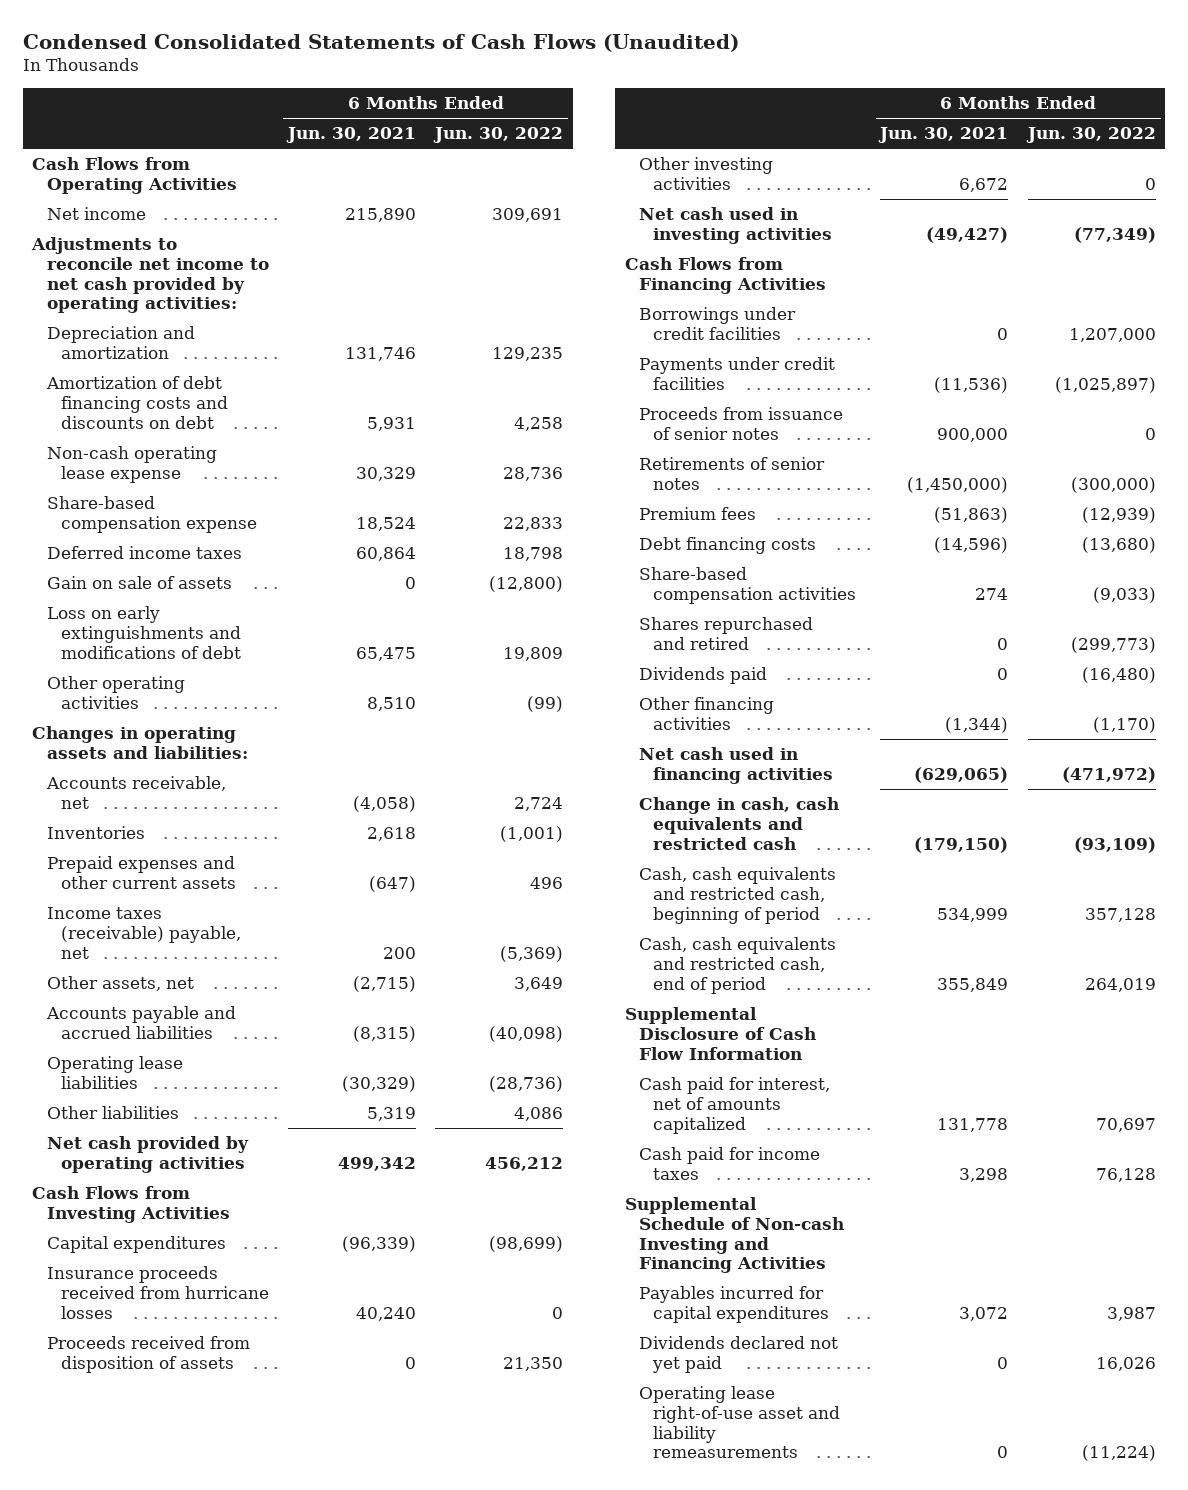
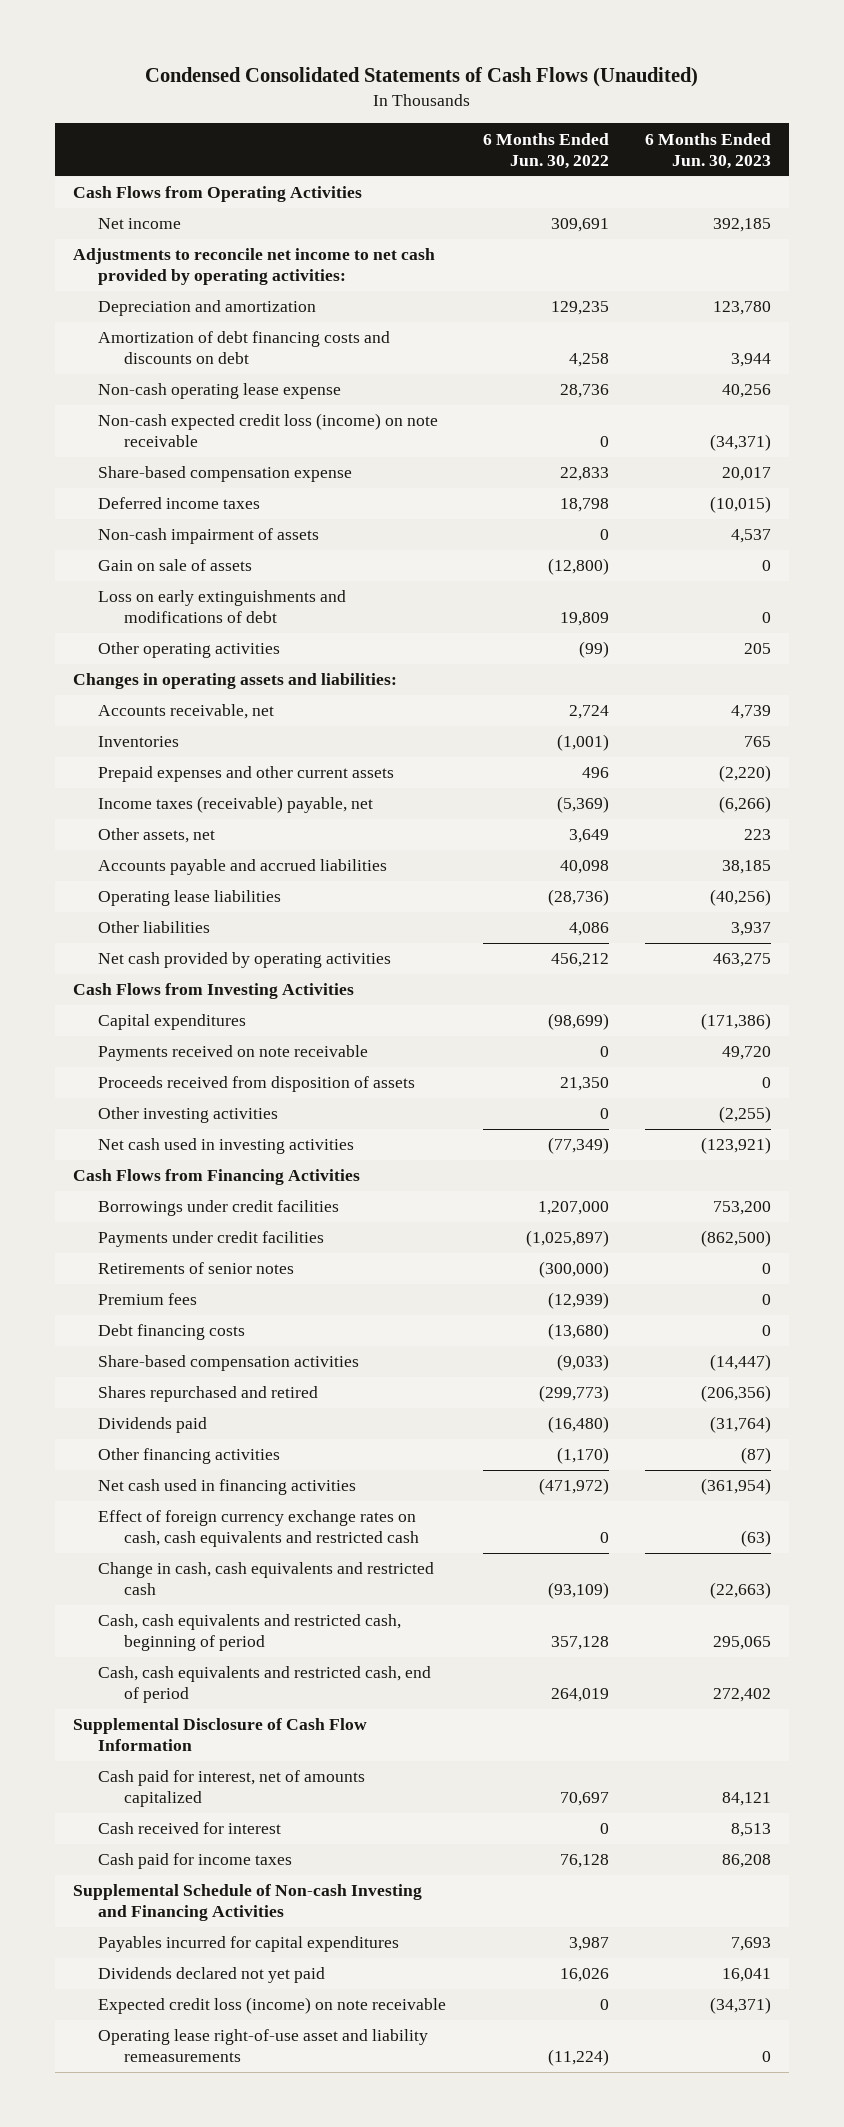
[286,127,417,144] Jun. 30, 2021 -> none
none -> [644,132,771,169] 6 Months Ended Jun. 30, 2023
none -> [98,413,439,448] Non-cash expected credit loss (income) on note receivable
none -> [98,528,320,545] Non-cash impairment of assets
[489,1025,564,1042] (40,098) -> [559,860,609,875] 40,098
[46,1266,269,1319] Insurance proceeds received from hurricane losses -> none
none -> [98,1045,369,1062] Payments received on note receivable
[638,407,843,440] Proceeds from issuance of senior notes -> none
none -> [98,1510,420,1548] Effect of foreign currency exchange rates on cash, cash equivalents and restricted cash
none -> [98,1822,282,1835] Cash received for interest
none -> [98,1997,447,2015] Expected credit loss (income) on note receivable

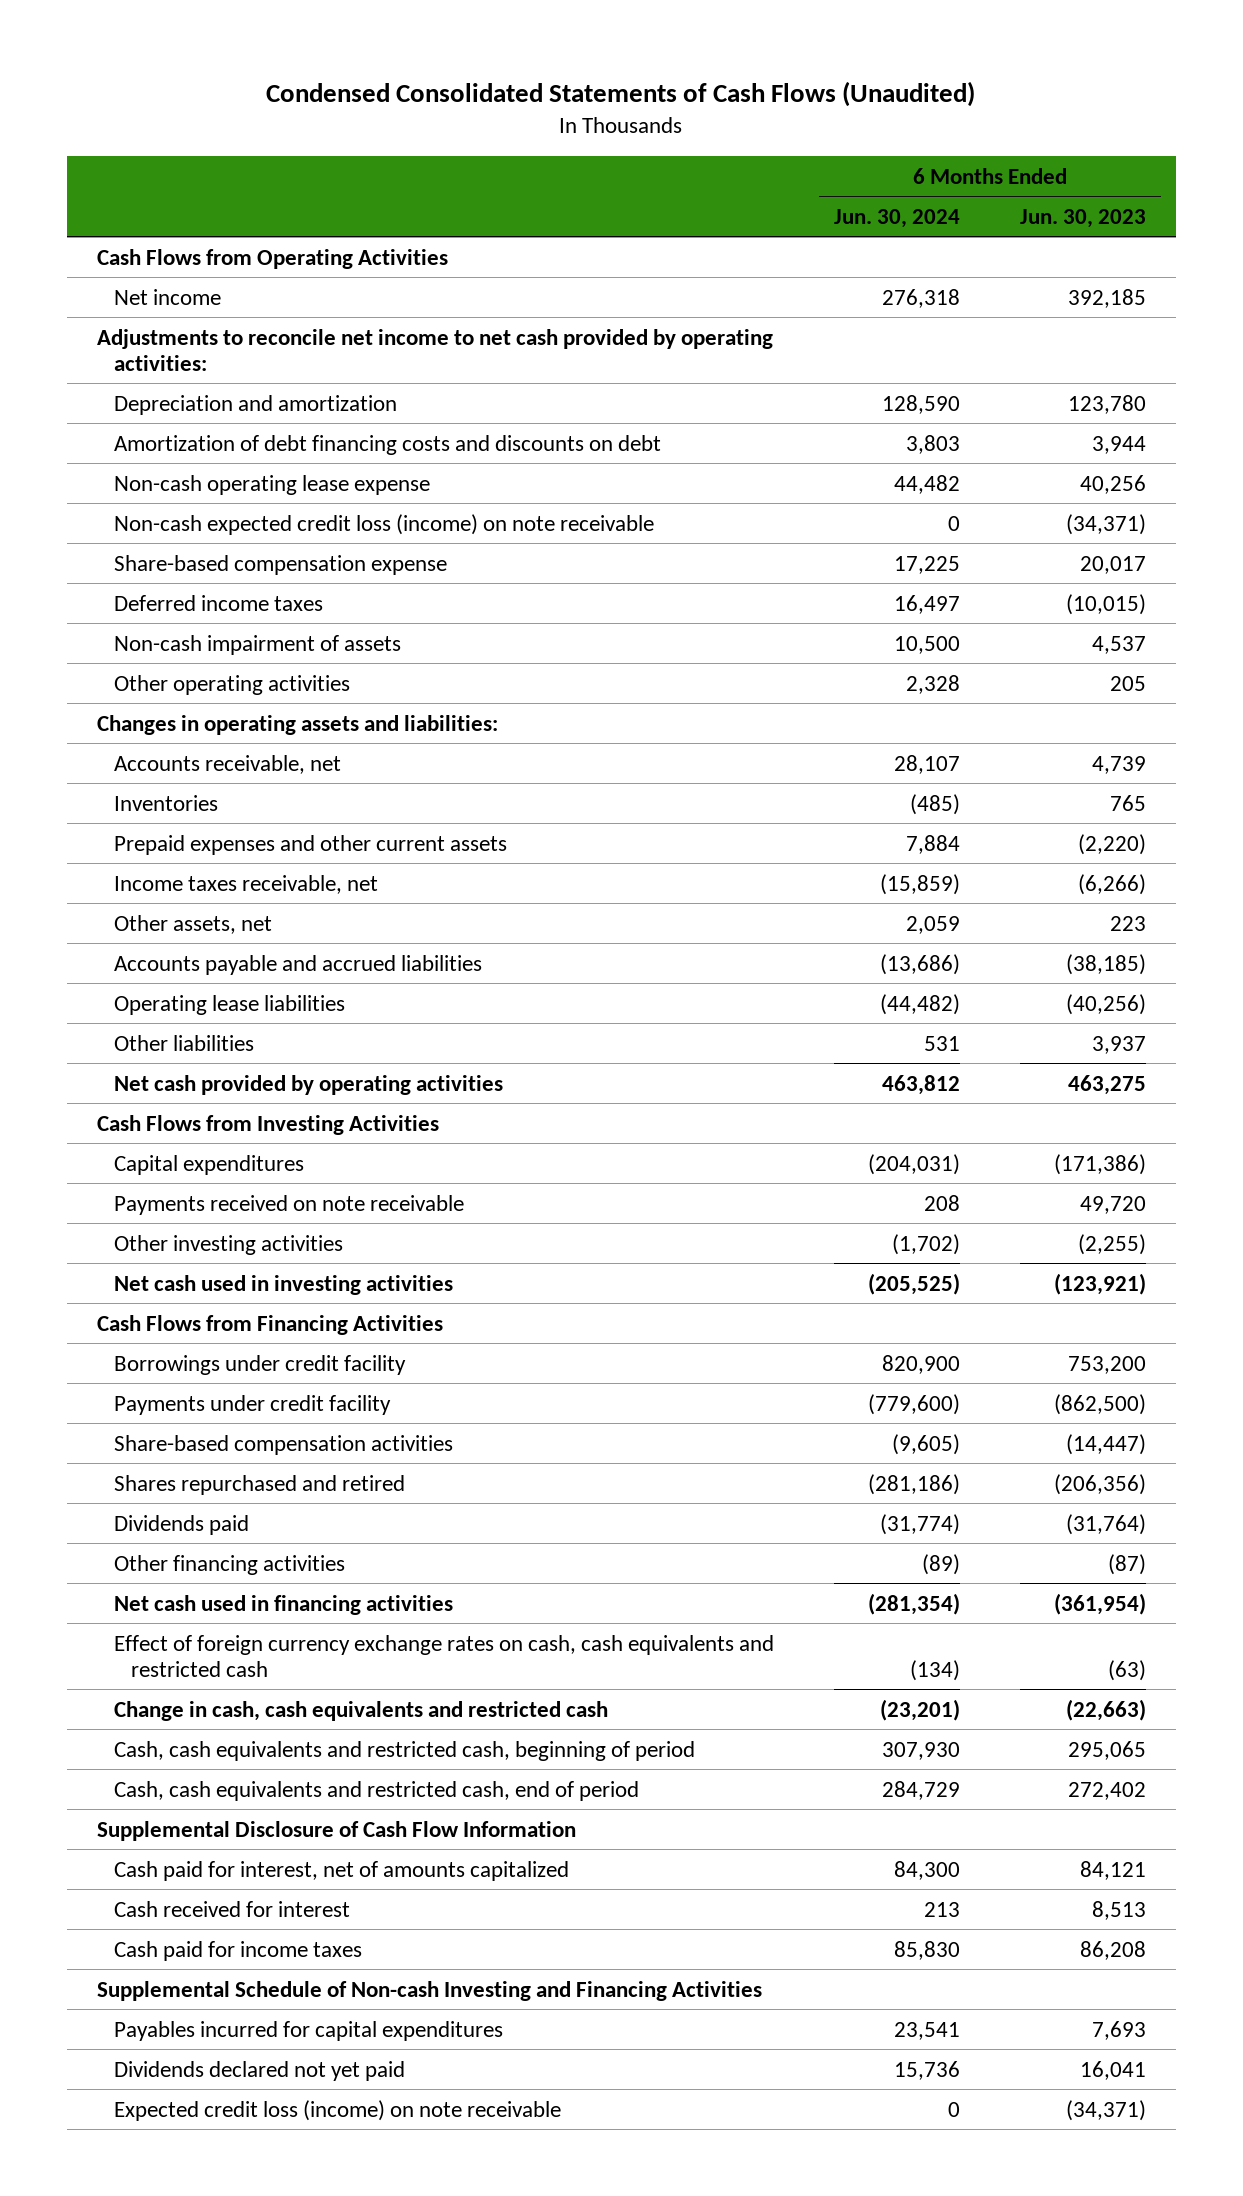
[482,132,609,169] 6 Months Ended Jun. 30, 2022 -> none
none -> [833,208,960,228] Jun. 30, 2024
[98,559,253,572] Gain on sale of assets -> none
[98,590,347,624] Loss on early extinguishments and modifications of debt -> none
[98,796,374,814] Income taxes (receivable) payable, net -> [113,874,378,894] Income taxes receivable, net
[721,860,771,875] 38,185 -> [1065,953,1146,975] (38,185)
[98,1076,416,1093] Proceeds received from disposition of assets -> none
[98,1262,295,1275] Retirements of senior notes -> none
[98,1293,198,1306] Premium fees -> none
[98,1324,246,1341] Debt financing costs -> none
[98,1200,340,1217] Borrowings under credit facilities -> [113,1354,406,1375] Borrowings under credit facility
[98,1231,325,1248] Payments under credit facilities -> [113,1394,391,1415] Payments under credit facility
[98,2029,429,2063] Operating lease right-of-use asset and liability remeasurements -> none

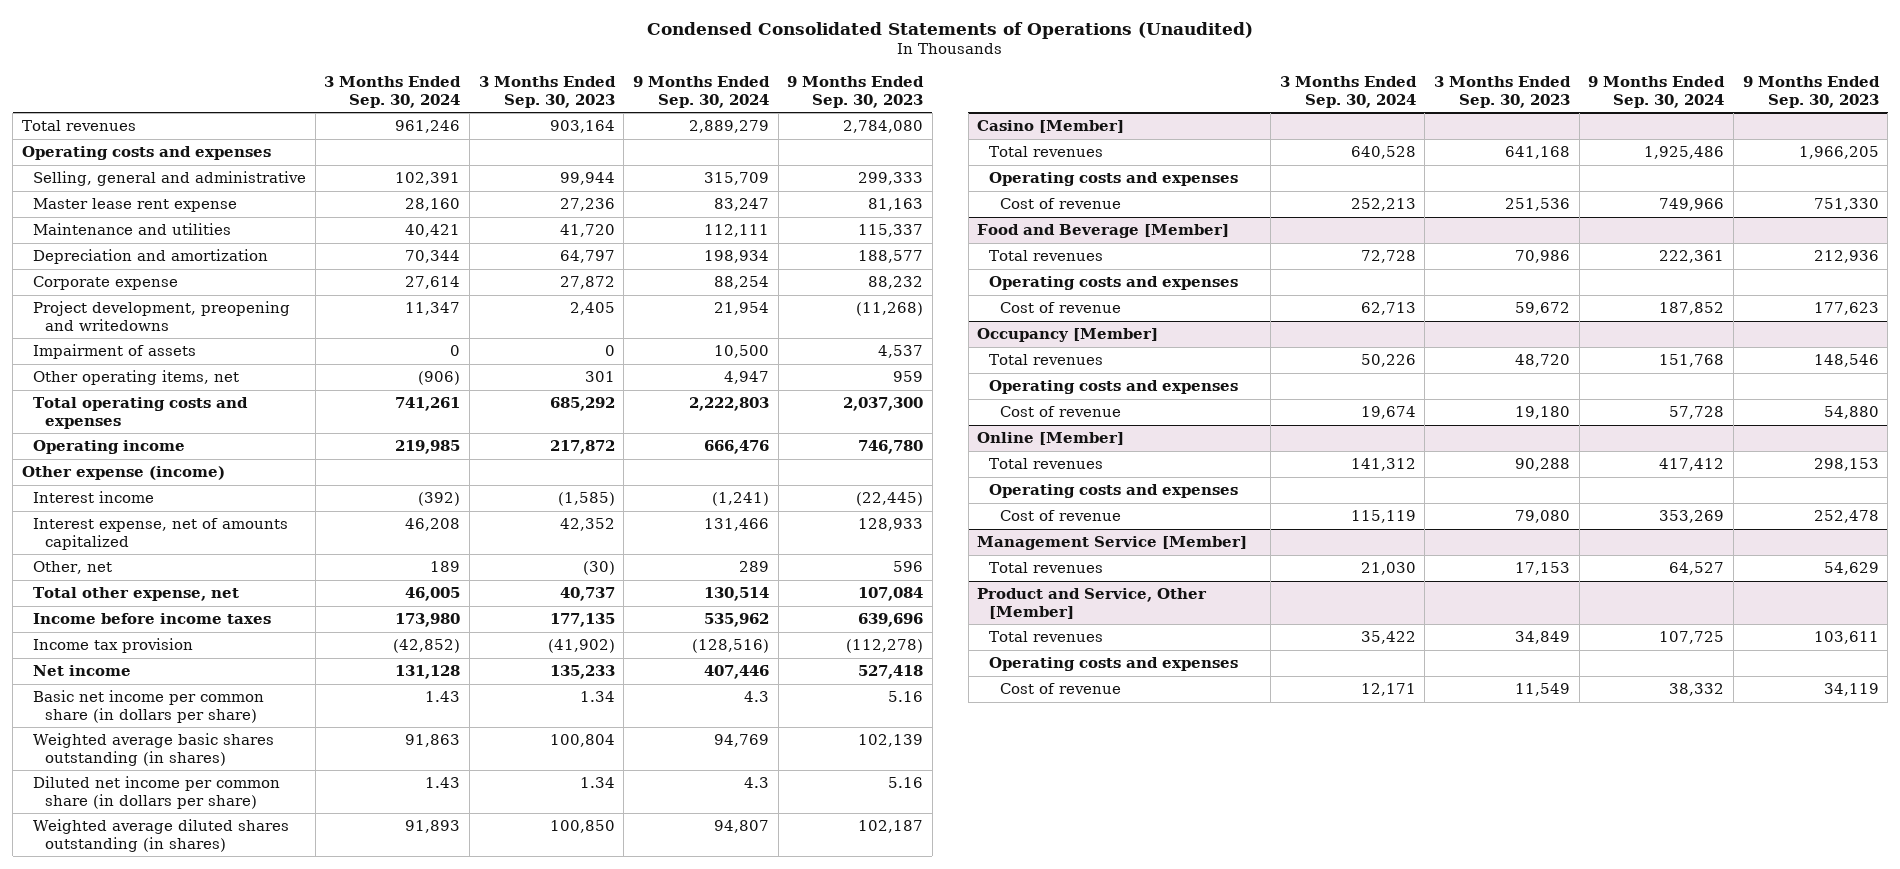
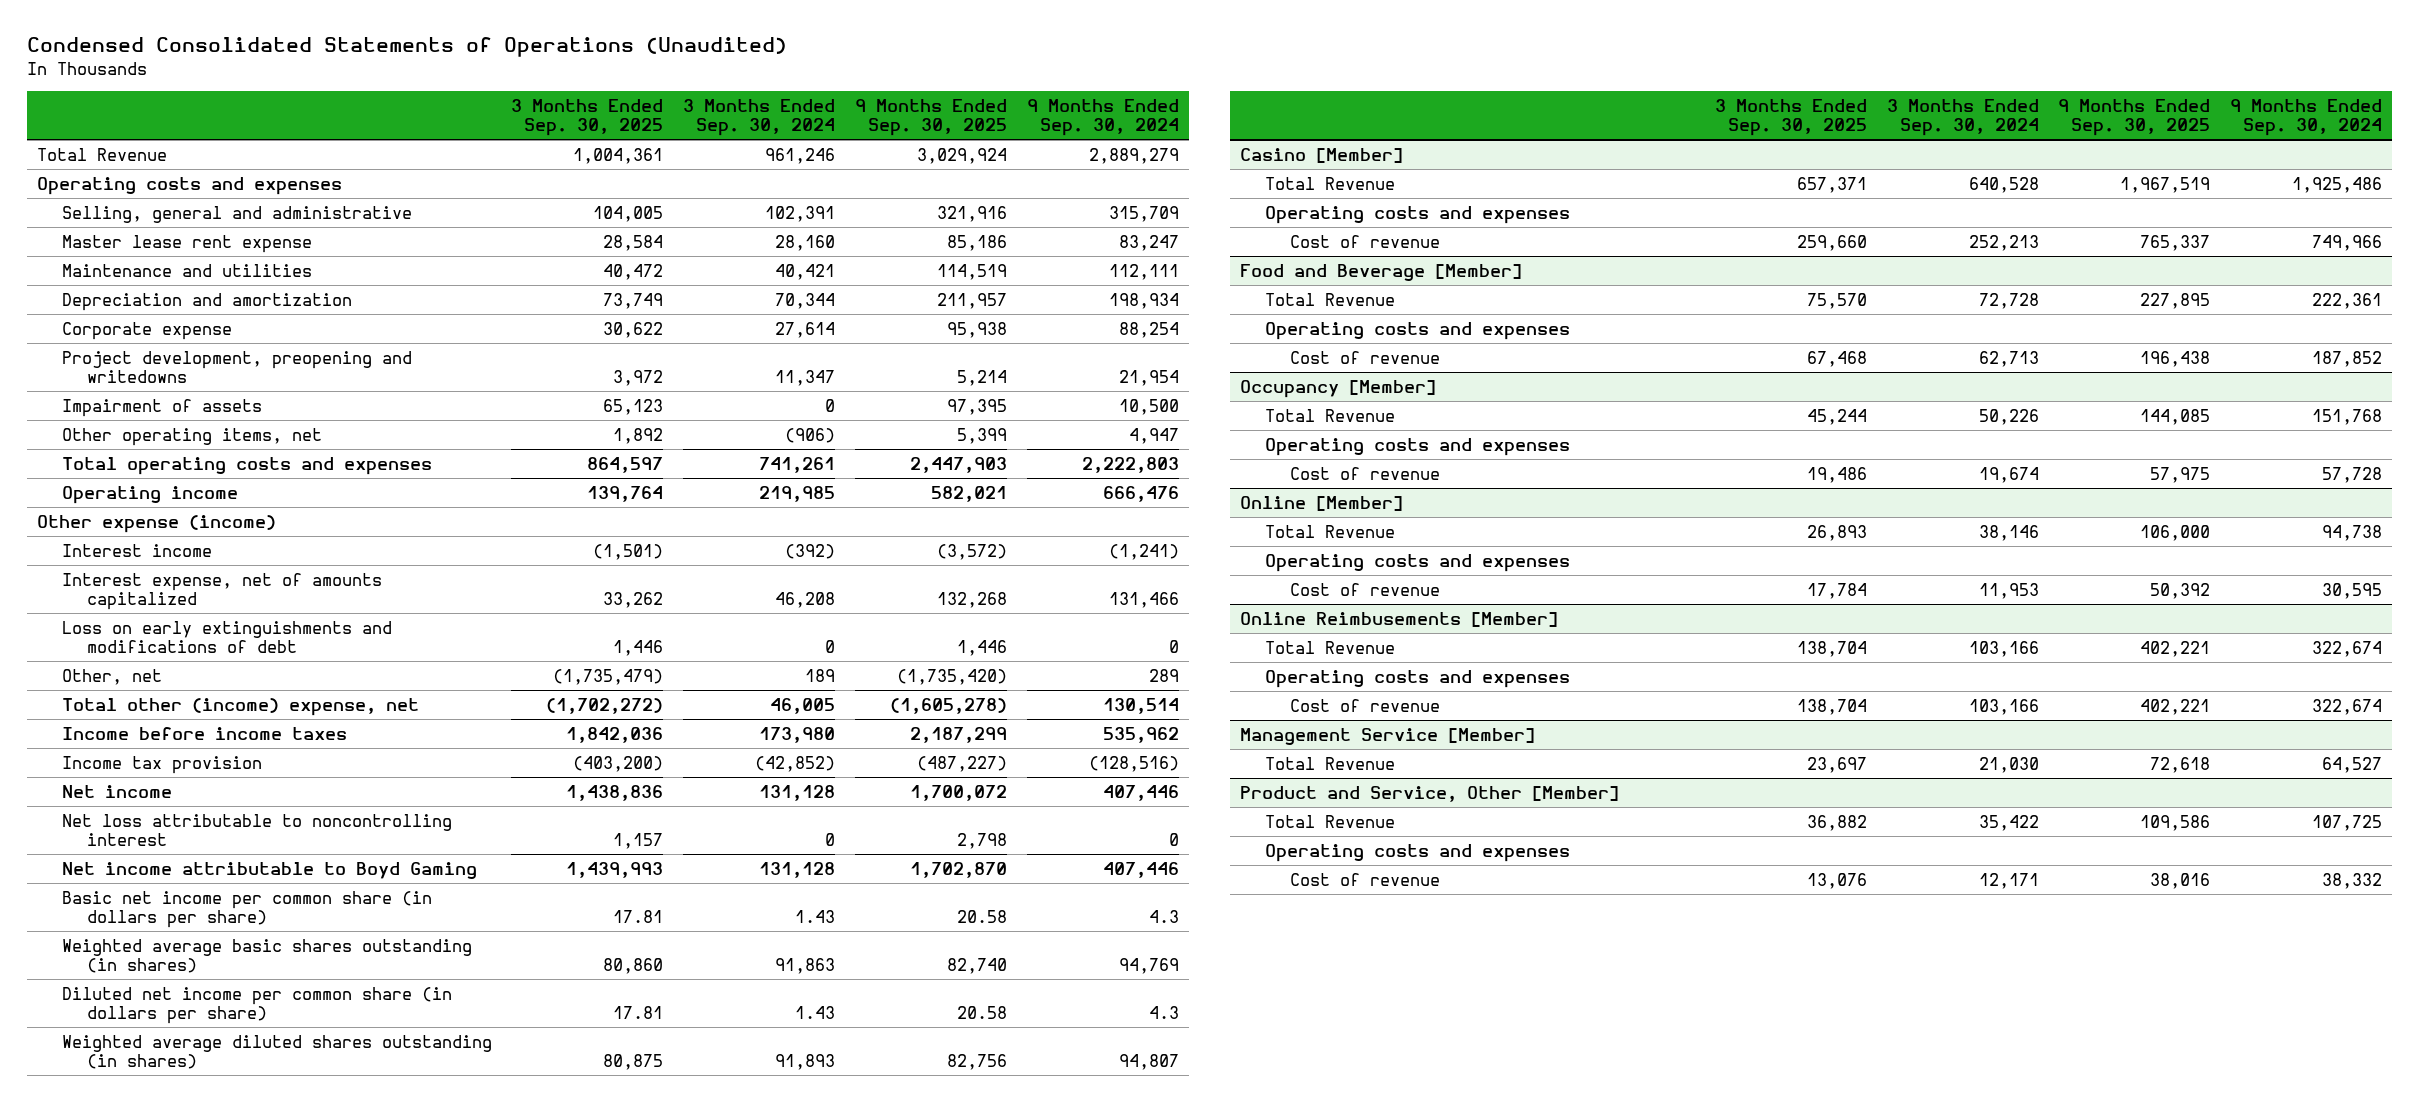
[478,75,616,108] 3 Months Ended Sep. 30, 2023 -> none
[787,75,925,108] 9 Months Ended Sep. 30, 2023 -> none
none -> [511,98,664,137] 3 Months Ended Sep. 30, 2025
none -> [855,98,1008,137] 9 Months Ended Sep. 30, 2025
[21,120,136,132] Total revenues -> [36,147,167,161] Total Revenue
none -> [61,620,392,654] Loss on early extinguishments and modifications of debt
[33,587,240,602] Total other expense, net -> [61,697,419,716] Total other (income) expense, net
none -> [61,813,452,847] Net loss attributable to noncontrolling interest
none -> [61,861,477,879] Net income attributable to Boyd Gaming
[988,146,1103,158] Total revenues -> [1265,176,1396,190] Total Revenue
[988,250,1103,262] Total revenues -> [1265,292,1396,306] Total Revenue
[988,354,1103,366] Total revenues -> [1265,408,1396,422] Total Revenue
[988,458,1103,470] Total revenues -> none
none -> [1265,524,1396,538] Total Revenue
[1350,510,1416,524] 115,119 -> [1978,582,2039,599] 11,953
[1659,510,1725,524] 353,269 -> [2322,582,2383,599] 30,595
none -> [1240,611,1559,627] Online Reimbusements [Member]
none -> [1265,640,1396,654] Total Revenue
none -> [1265,669,1571,688] Operating costs and expenses
none -> [1290,698,1441,712] Cost of revenue
[988,562,1103,574] Total revenues -> [1265,756,1396,770] Total Revenue
[988,631,1103,643] Total revenues -> [1265,814,1396,828] Total Revenue

